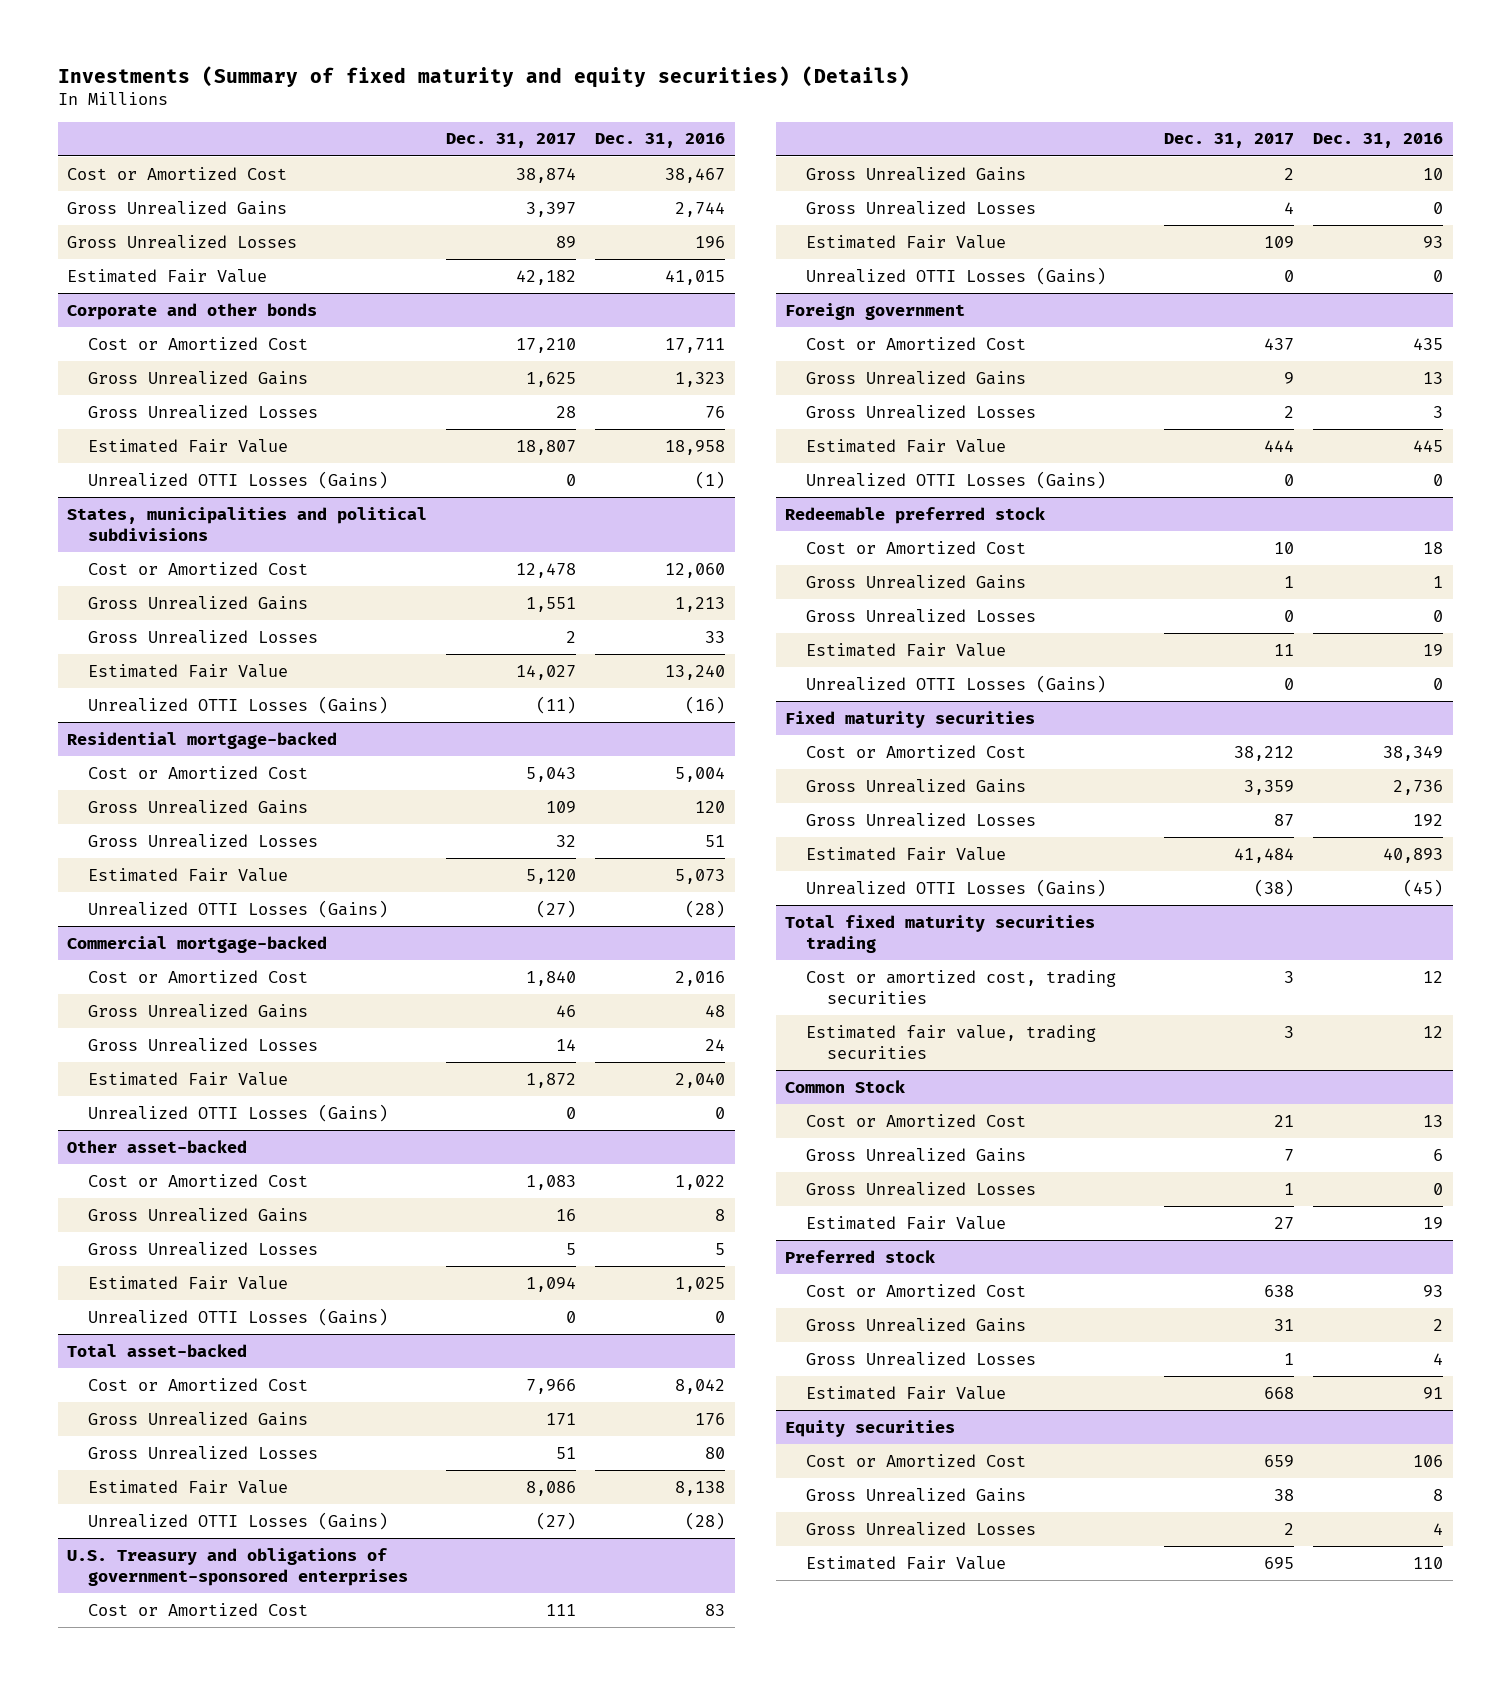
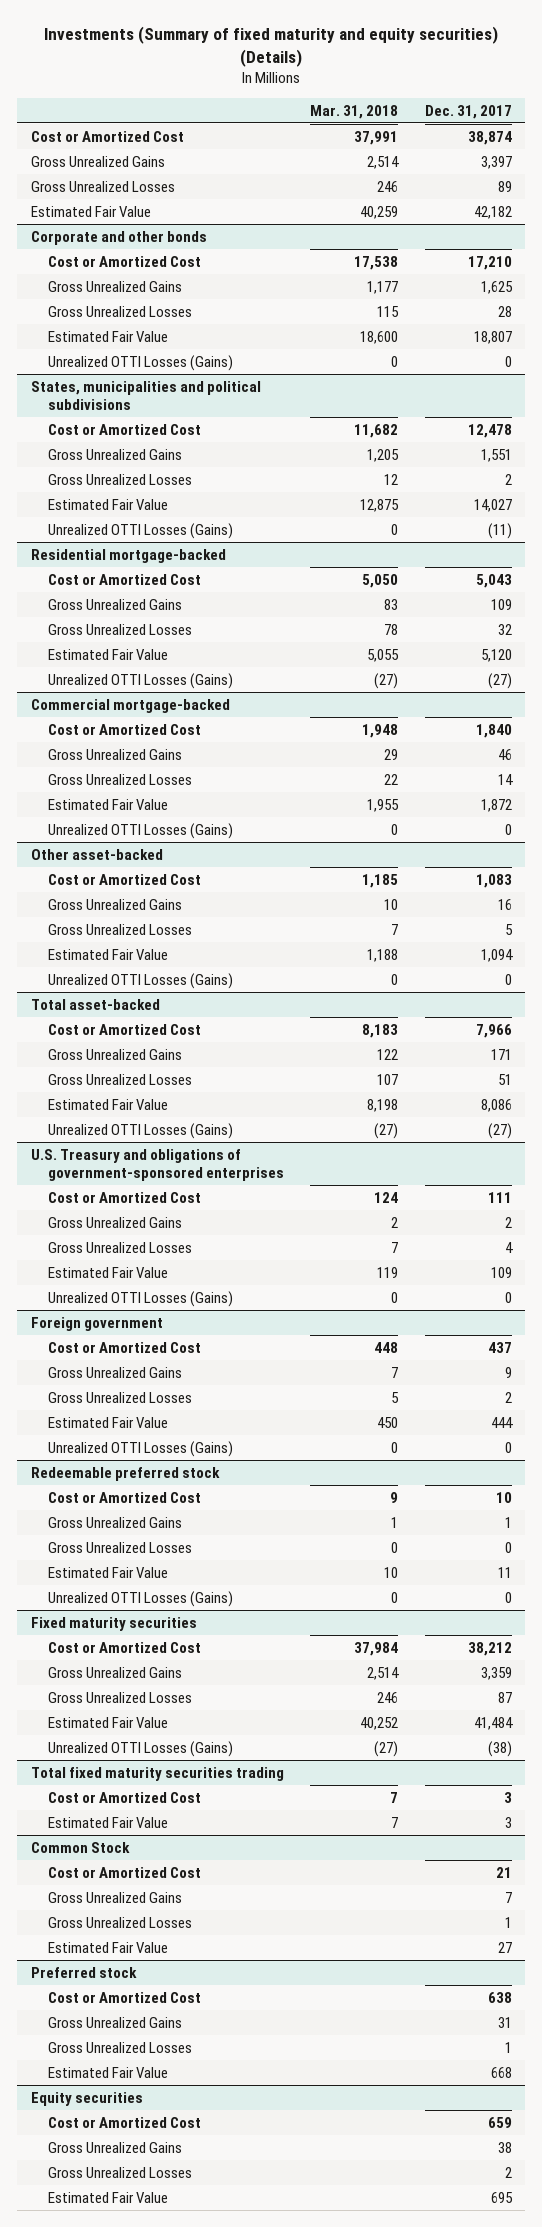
[595,133,726,149] Dec. 31, 2016 -> none
none -> [310,104,399,119] Mar. 31, 2018
[805,969,1116,1004] Cost or amortized cost, trading securities -> [47,1791,201,1803] Cost or Amortized Cost
[805,1024,1096,1059] Estimated fair value, trading securities -> [47,1816,168,1828] Estimated Fair Value

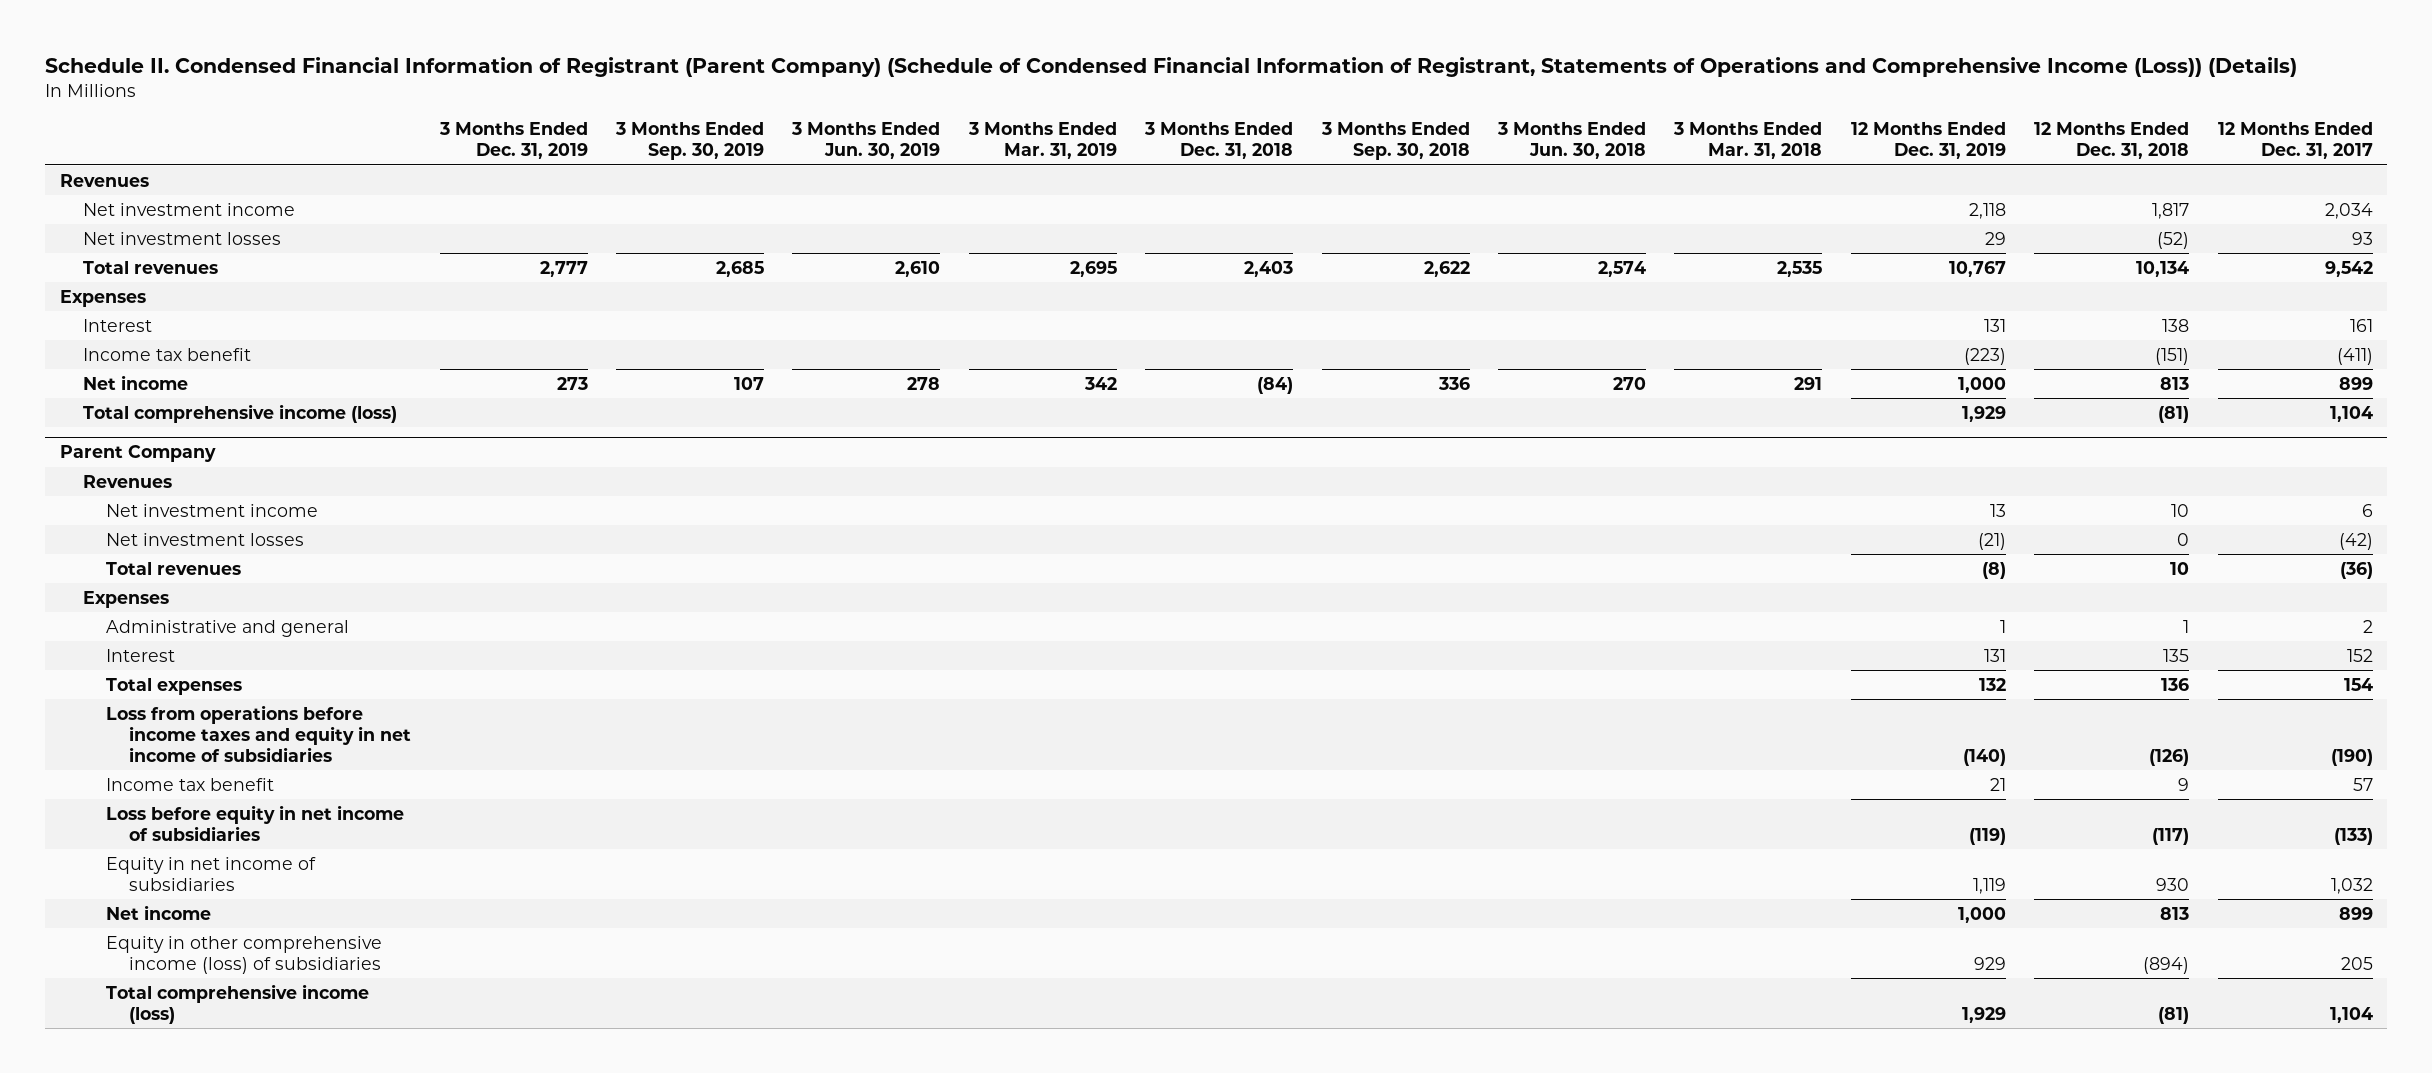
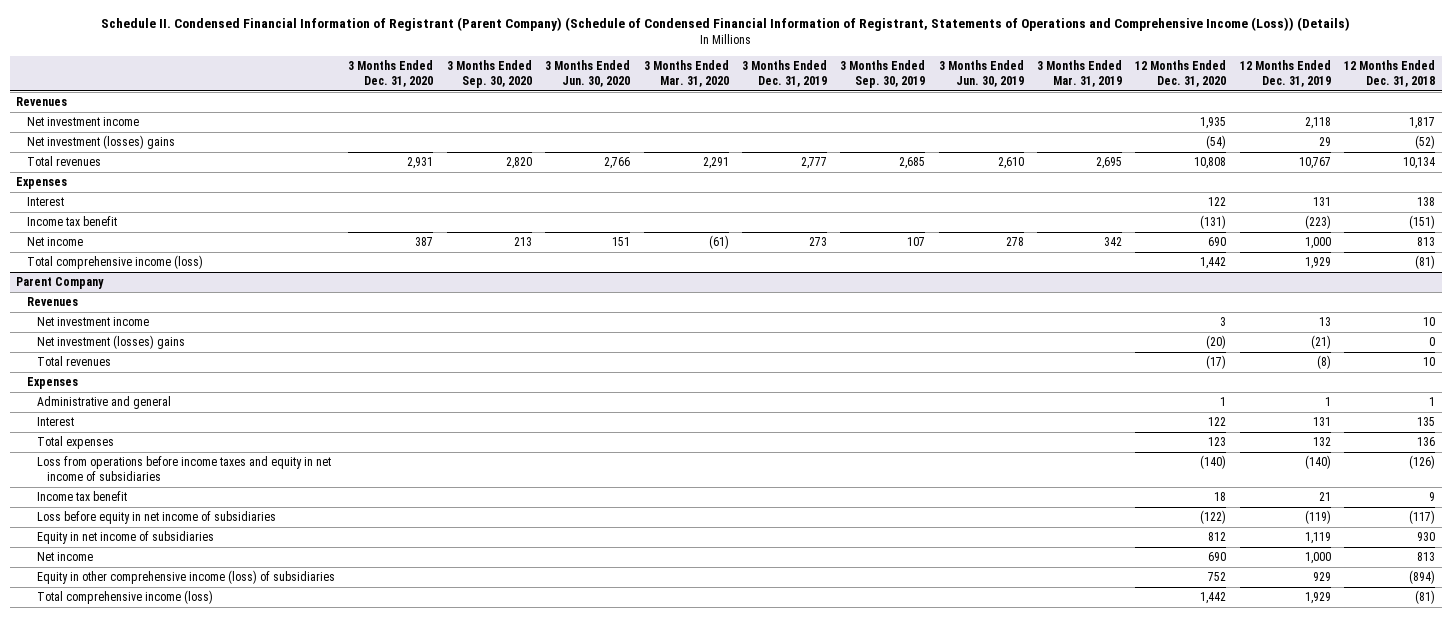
[1144,122,1294,160] 3 Months Ended Dec. 31, 2018 -> none
[1320,122,1470,161] 3 Months Ended Sep. 30, 2018 -> none
[1497,122,1647,160] 3 Months Ended Jun. 30, 2018 -> none
[1673,122,1823,160] 3 Months Ended Mar. 31, 2018 -> none
[2217,122,2373,160] 12 Months Ended Dec. 31, 2017 -> none
none -> [348,59,434,88] 3 Months Ended Dec. 31, 2020
none -> [446,59,532,89] 3 Months Ended Sep. 30, 2020
none -> [545,59,631,88] 3 Months Ended Jun. 30, 2020
none -> [643,59,729,88] 3 Months Ended Mar. 31, 2020
none -> [1135,59,1227,88] 12 Months Ended Dec. 31, 2020
[82,231,281,245] Net investment losses -> [26,135,175,150] Net investment (losses) gains
[106,532,305,546] Net investment losses -> [37,335,186,350] Net investment (losses) gains

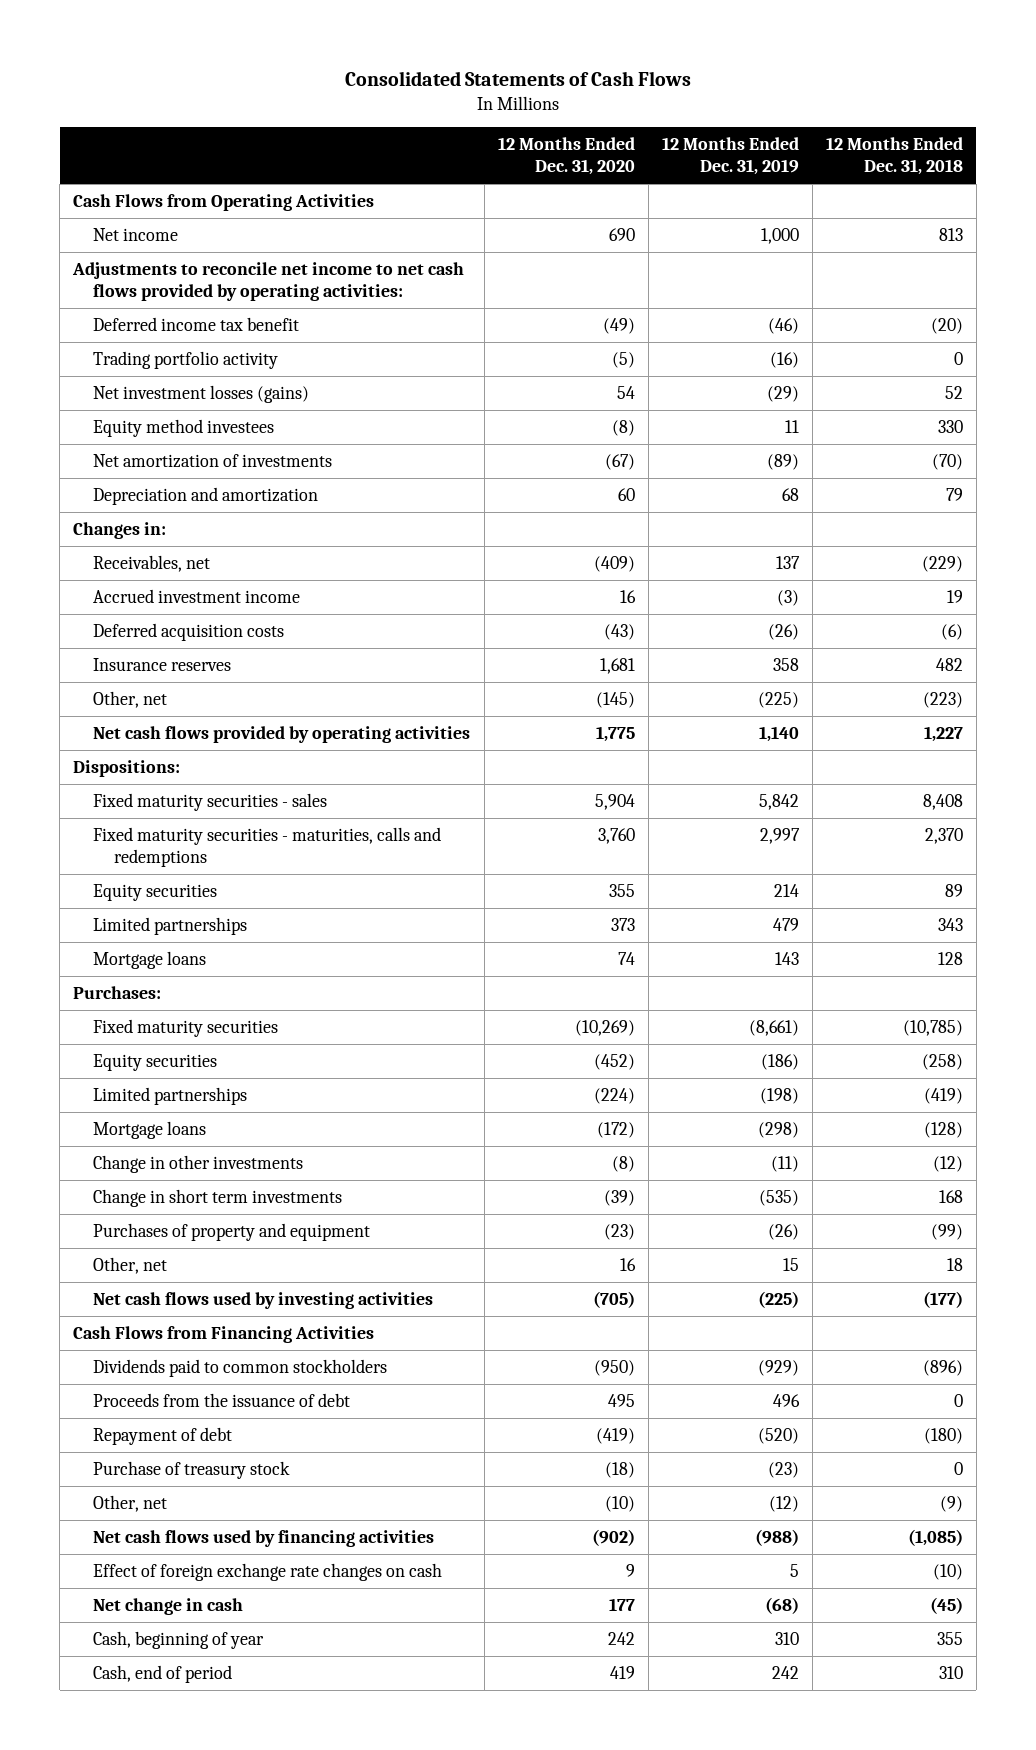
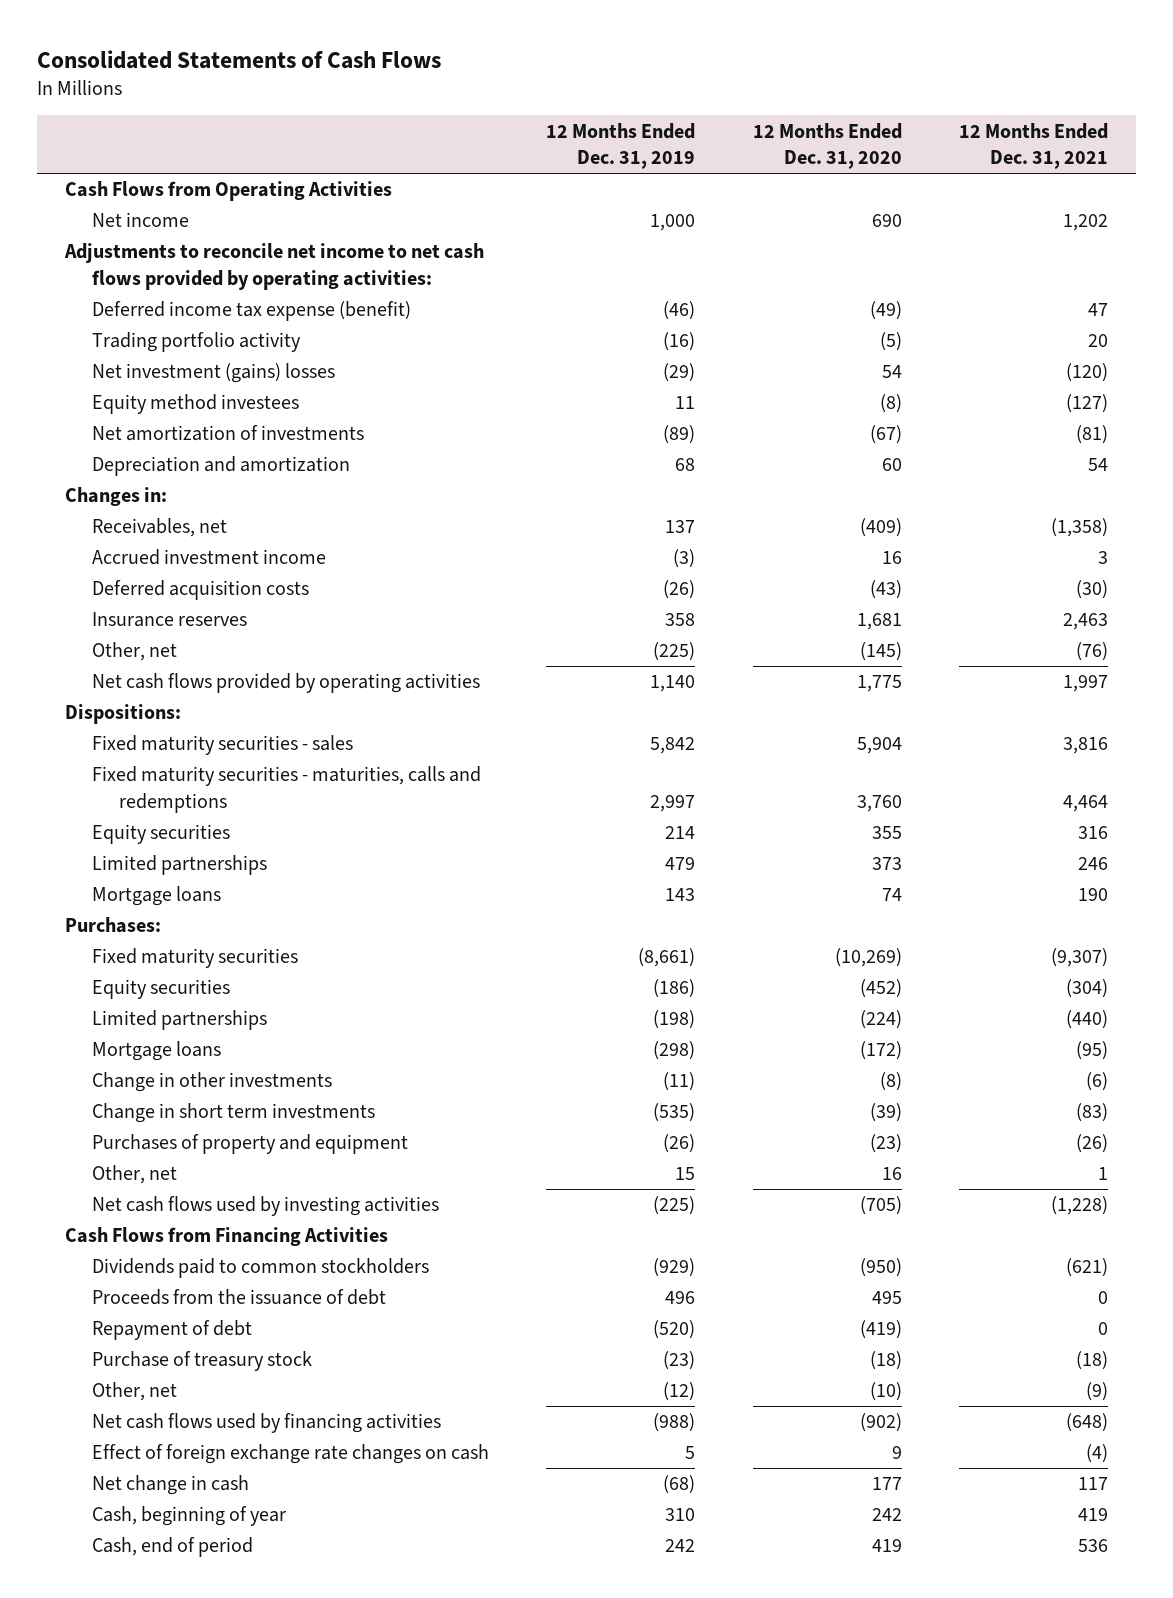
[825,136,963,175] 12 Months Ended Dec. 31, 2018 -> none
none -> [958,122,1108,170] 12 Months Ended Dec. 31, 2021
[93,316,300,331] Deferred income tax benefit -> [91,301,411,322] Deferred income tax expense (benefit)
[93,384,310,403] Net investment losses (gains) -> [91,363,335,384] Net investment (gains) losses

